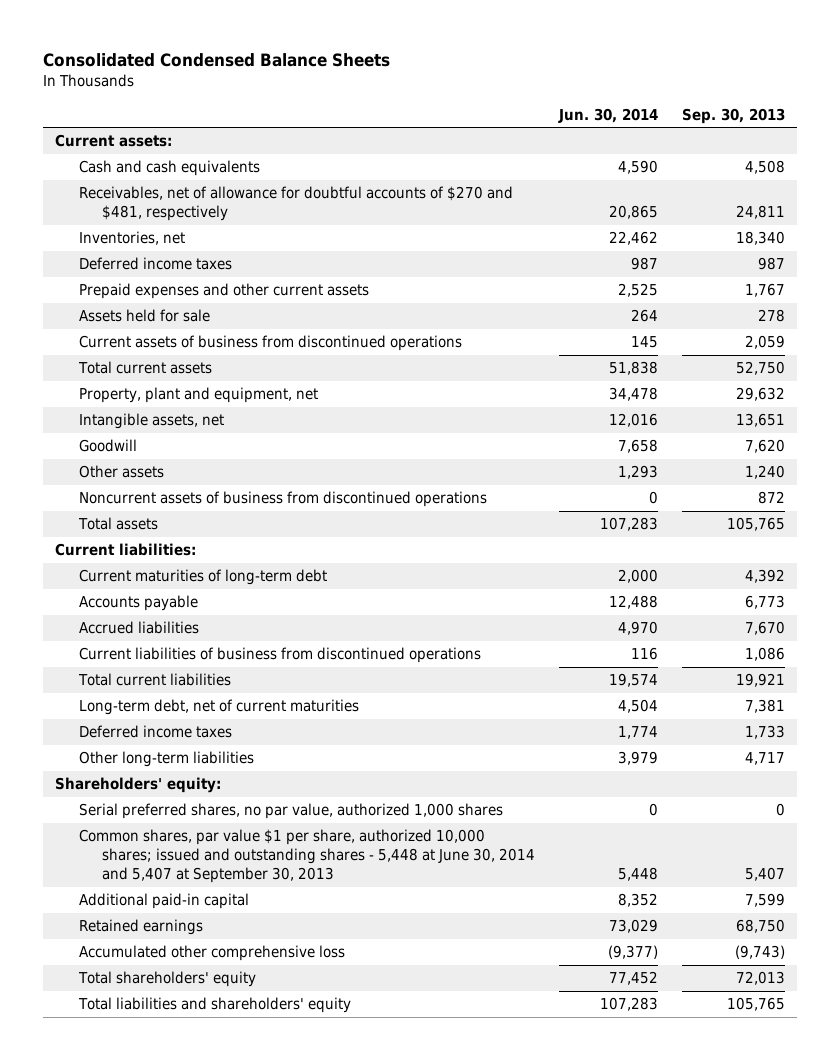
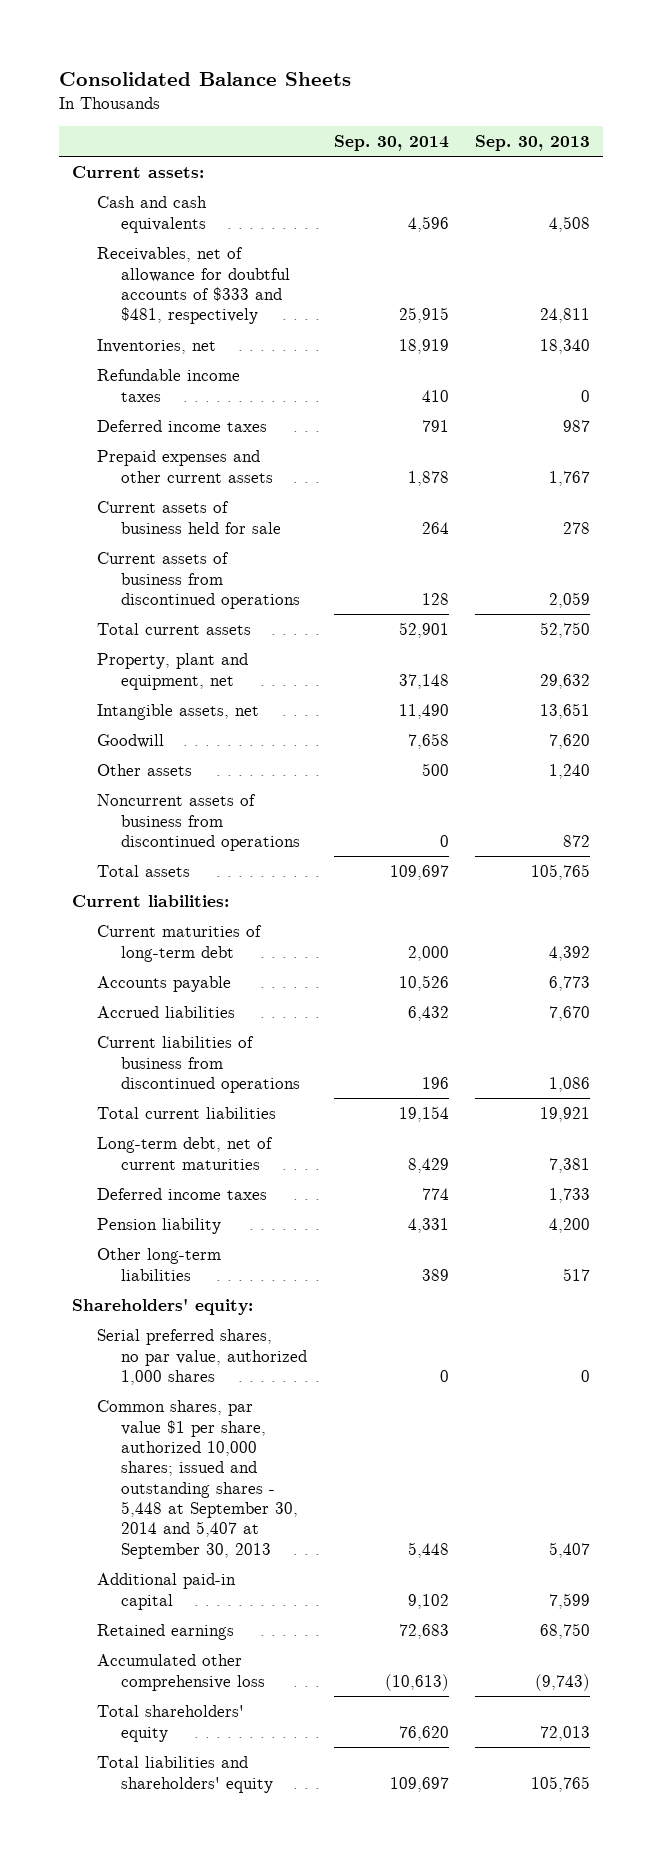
[43,53,391,68] Consolidated Condensed Balance Sheets -> [59,71,352,86] Consolidated Balance Sheets
[558,107,659,123] Jun. 30, 2014 -> none
none -> [333,134,449,151] Sep. 30, 2014
[78,186,513,222] Receivables, net of allowance for doubtful accounts of $270 and $481, respectively -> [96,247,291,325] Receivables, net of allowance for doubtful accounts of $333 and $481, respectively
none -> [96,369,240,402] Refundable income taxes
[78,309,210,323] Assets held for sale -> [96,501,282,534] Current assets of business held for sale
none -> [96,1218,221,1235] Pension liability
[744,752,785,766] 4,717 -> [563,1267,591,1281] 517
[78,829,536,884] Common shares, par value $1 per share, authorized 10,000 shares; issued and outstanding shares - 5,448 at June 30, 2014 and 5,407 at September 30, 2013 -> [96,1400,299,1559] Common shares, par value $1 per share, authorized 10,000 shares; issued and outstanding shares - 5,448 at September 30, 2014 and 5,407 at September 30, 2013

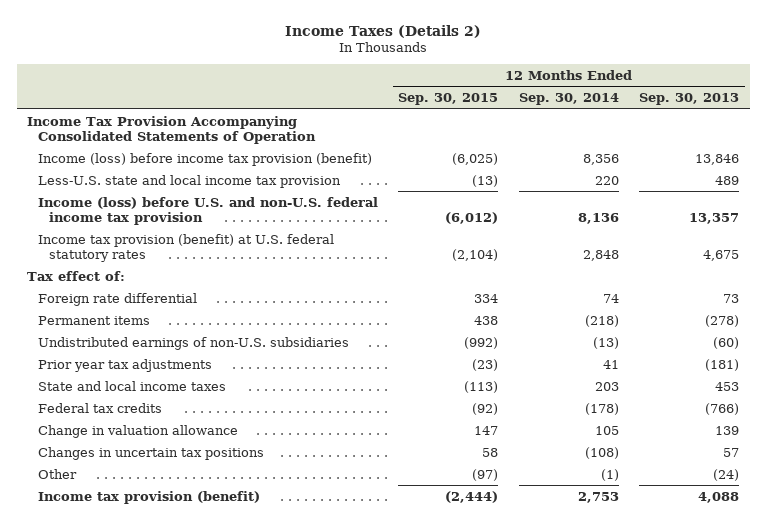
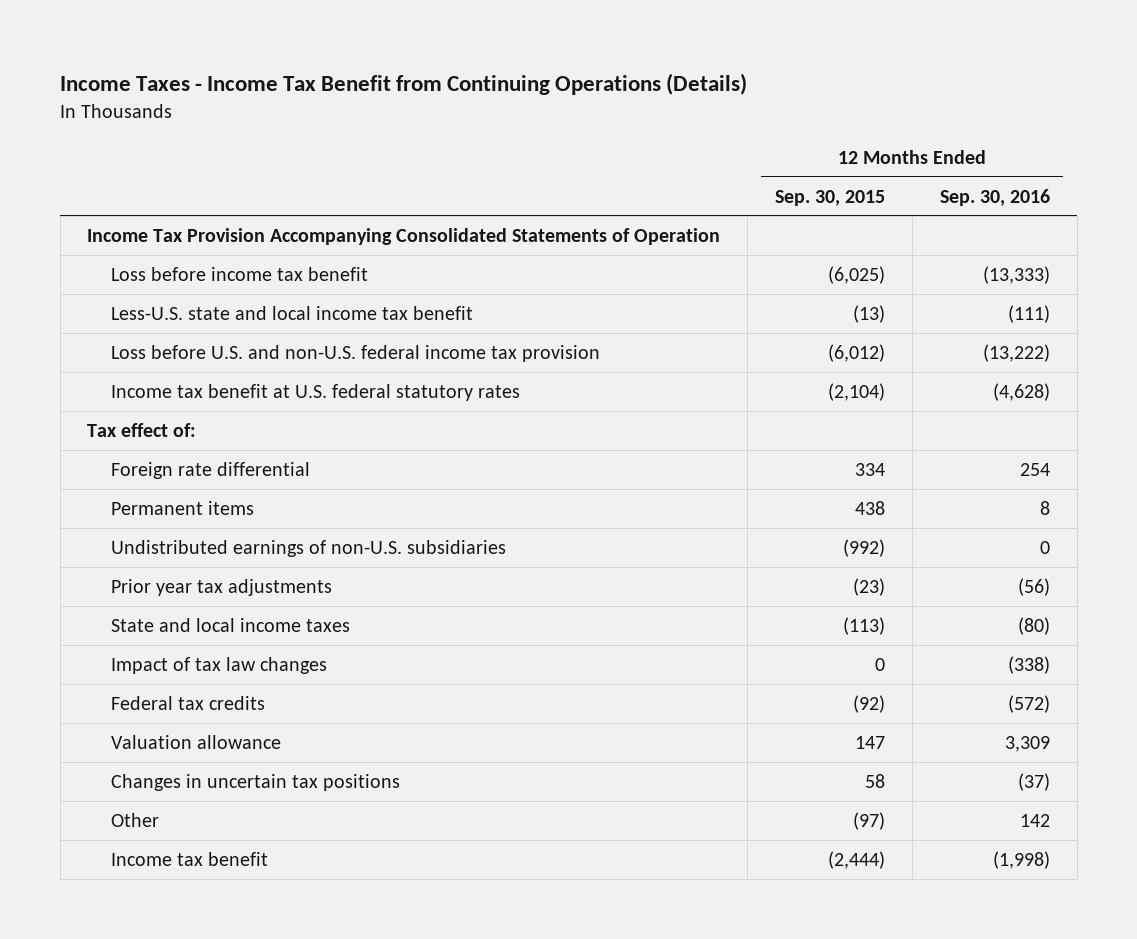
[285,24,482,38] Income Taxes (Details 2) -> [60,73,748,96] Income Taxes - Income Tax Benefit from Continuing Operations (Details)
[518,93,619,106] Sep. 30, 2014 -> none
[639,93,740,106] Sep. 30, 2013 -> none
none -> [939,188,1050,206] Sep. 30, 2016
[37,152,372,166] Income (loss) before income tax provision (benefit) -> [111,266,369,281] Loss before income tax benefit
[37,174,341,188] Less-U.S. state and local income tax provision -> [111,305,474,320] Less-U.S. state and local income tax benefit
[37,196,378,225] Income (loss) before U.S. and non-U.S. federal income tax provision -> [111,344,601,362] Loss before U.S. and non-U.S. federal income tax provision
[37,233,334,262] Income tax provision (benefit) at U.S. federal statutory rates -> [111,383,521,401] Income tax benefit at U.S. federal statutory rates
none -> [111,656,328,674] Impact of tax law changes
[37,424,238,438] Change in valuation allowance -> [111,734,282,749] Valuation allowance
[37,490,260,504] Income tax provision (benefit) -> [111,851,269,866] Income tax benefit

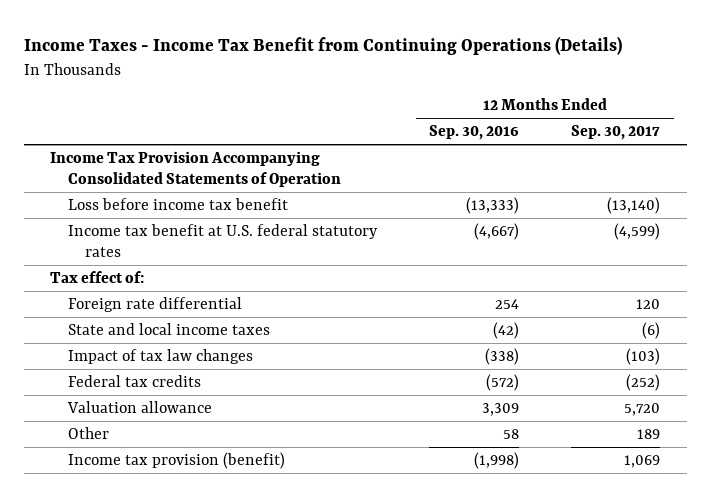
[775,189,886,206] Sep. 30, 2015 -> none
none -> [571,125,661,141] Sep. 30, 2017
[111,305,474,320] Less-U.S. state and local income tax benefit -> none
[111,344,601,362] Loss before U.S. and non-U.S. federal income tax provision -> none
[992,382,1050,401] (4,628) -> [473,222,519,240] (4,667)
[111,500,255,515] Permanent items -> none
[111,539,507,557] Undistributed earnings of non-U.S. subsidiaries -> none
[111,578,333,596] Prior year tax adjustments -> none
[1017,616,1050,635] (80) -> [492,321,519,339] (42)
[111,773,401,791] Changes in uncertain tax positions -> none
[1019,813,1050,827] 142 -> [502,428,519,439] 58
[111,851,269,866] Income tax benefit -> [67,451,285,469] Income tax provision (benefit)

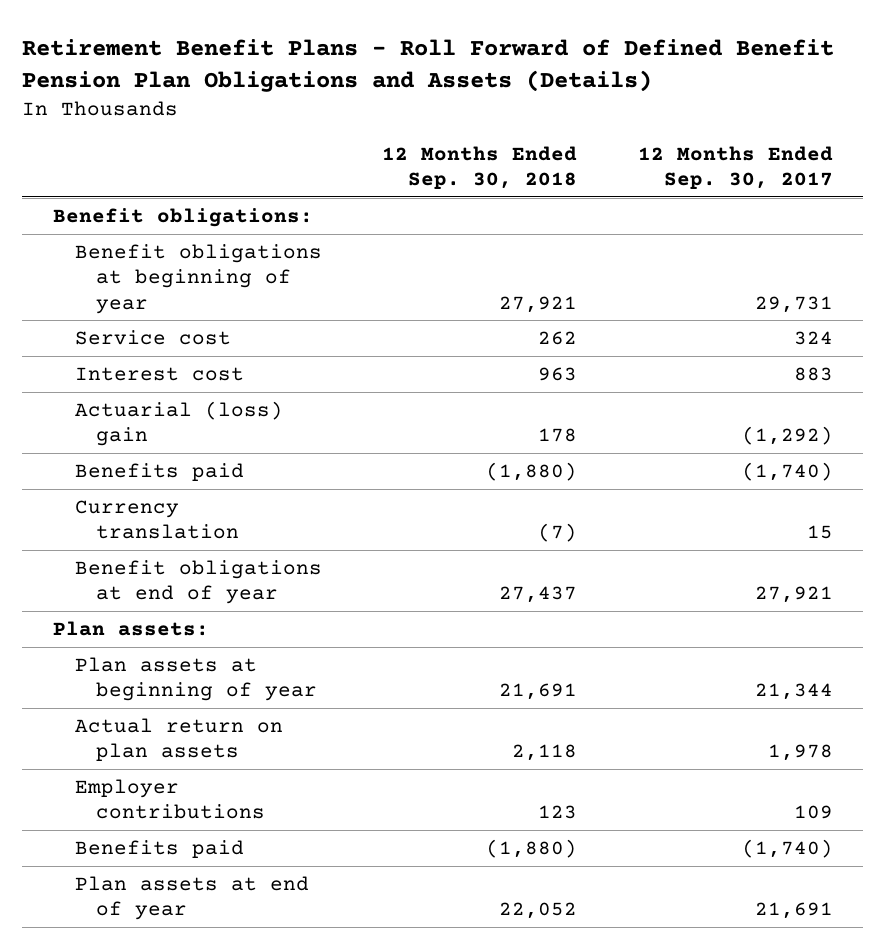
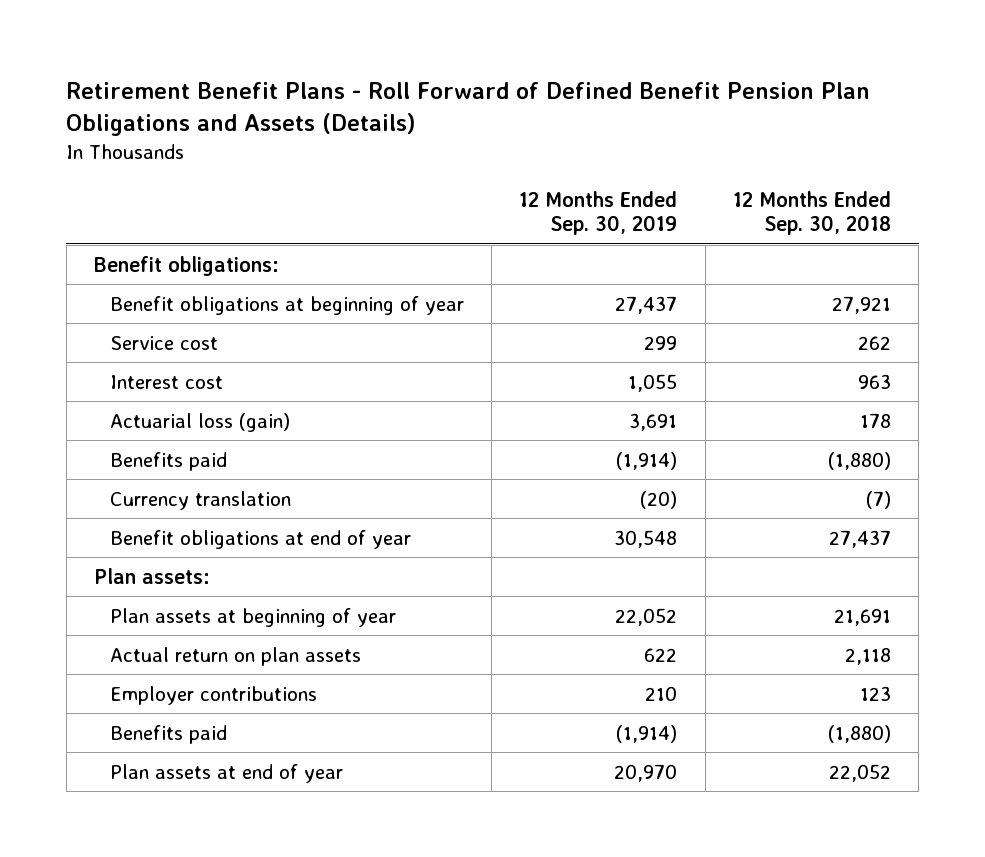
[637,145,833,190] 12 Months Ended Sep. 30, 2017 -> none
none -> [519,190,678,236] 12 Months Ended Sep. 30, 2019
[74,400,283,447] Actuarial (loss) gain -> [110,412,291,432] Actuarial loss (gain)

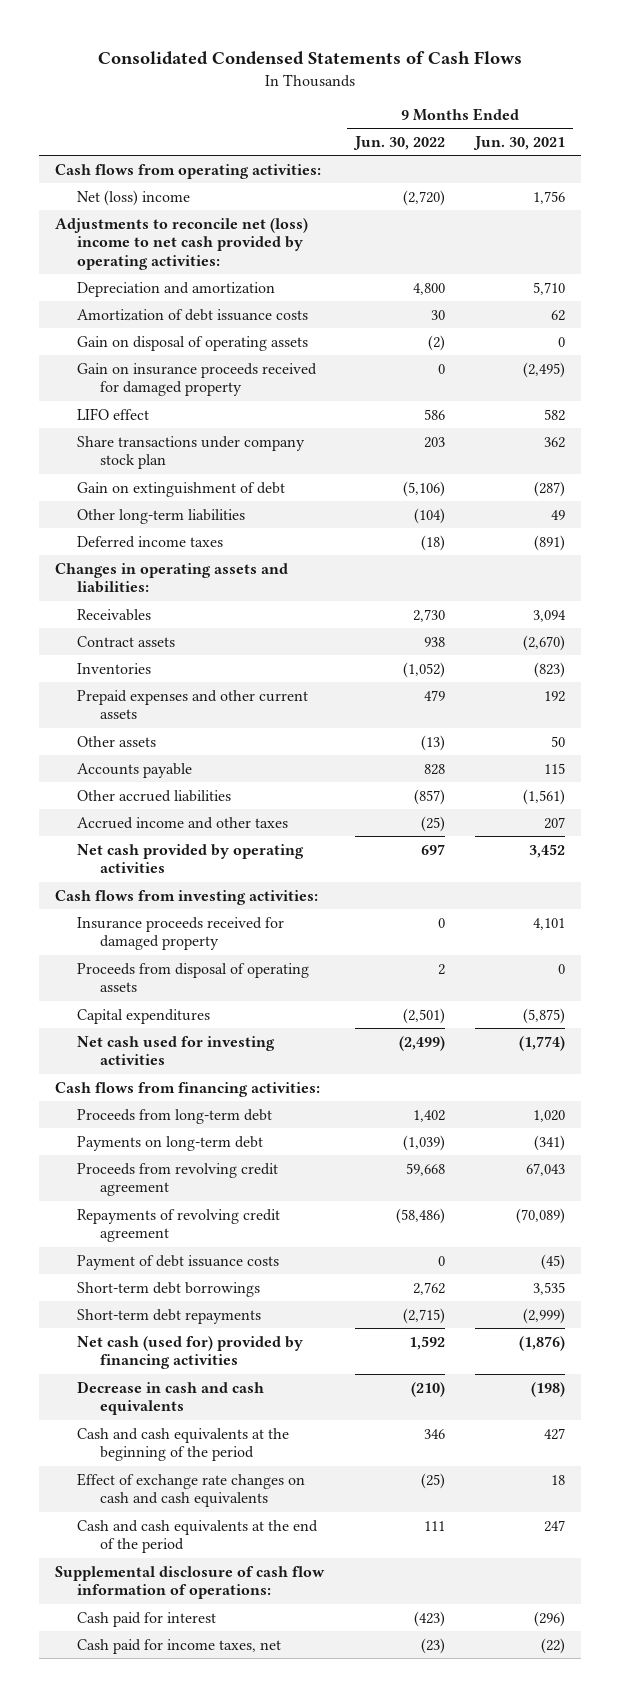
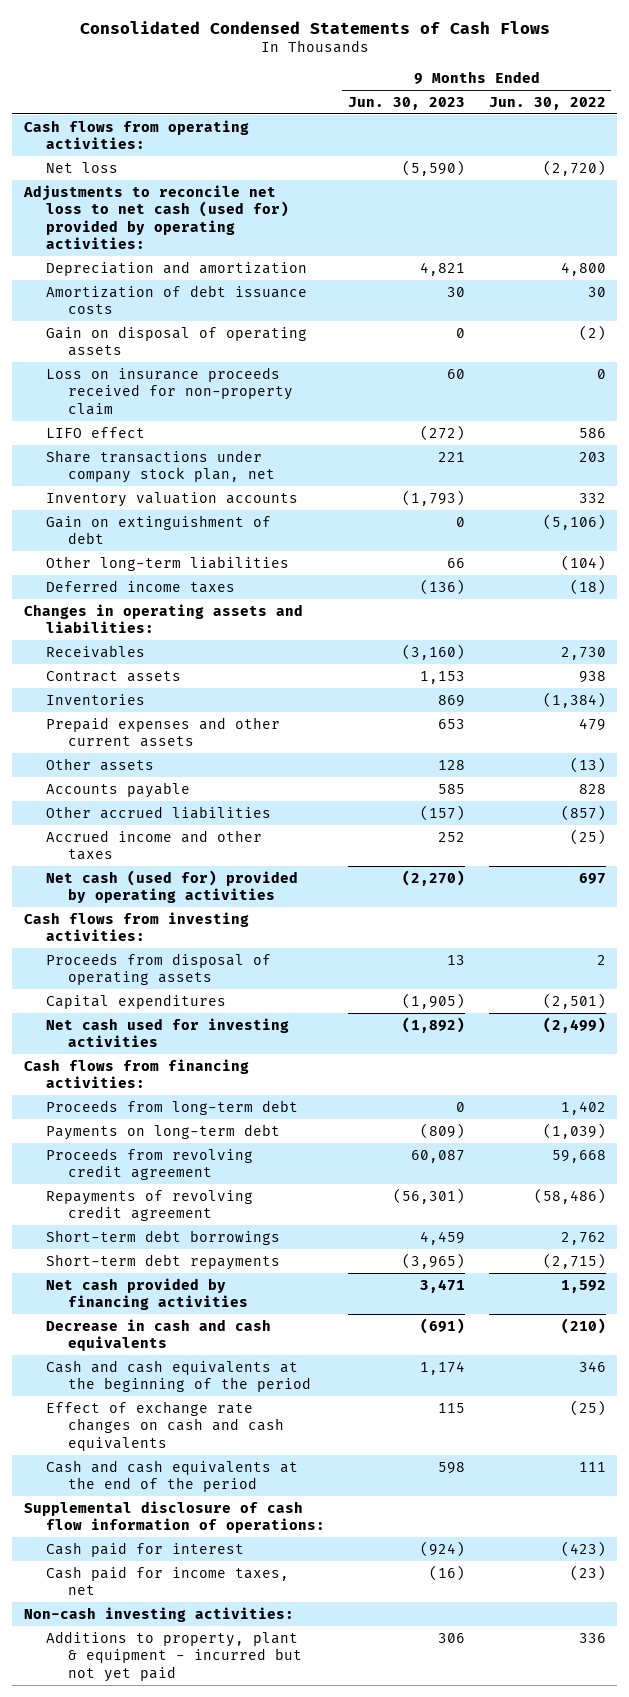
[473,135,566,150] Jun. 30, 2021 -> none
none -> [348,96,466,110] Jun. 30, 2023
[77,189,191,206] Net (loss) income -> [45,161,118,173] Net loss
[54,217,308,271] Adjustments to reconcile net (loss) income to net cash provided by operating activities: -> [22,184,289,250] Adjustments to reconcile net loss to net cash (used for) provided by operating activities:
[77,362,318,397] Gain on insurance proceeds received for damaged property -> [45,366,293,415] Loss on insurance proceeds received for non-property claim
[77,435,306,470] Share transactions under company stock plan -> [45,449,275,484] Share transactions under company stock plan, net
none -> [45,491,298,507] Inventory valuation accounts
[402,661,445,678] (1,052) -> [542,691,606,708] (1,384)
[77,843,305,874] Net cash provided by operating activities -> [45,869,298,904] Net cash (used for) provided by operating activities
[77,916,285,951] Insurance proceeds received for damaged property -> none
[77,1254,280,1270] Payment of debt issuance costs -> none
[77,1335,304,1370] Net cash (used for) provided by financing activities -> [45,1277,248,1311] Net cash provided by financing activities
none -> [23,1606,294,1622] Non-cash investing activities:
none -> [45,1630,302,1682] Additions to property, plant & equipment - incurred but not yet paid

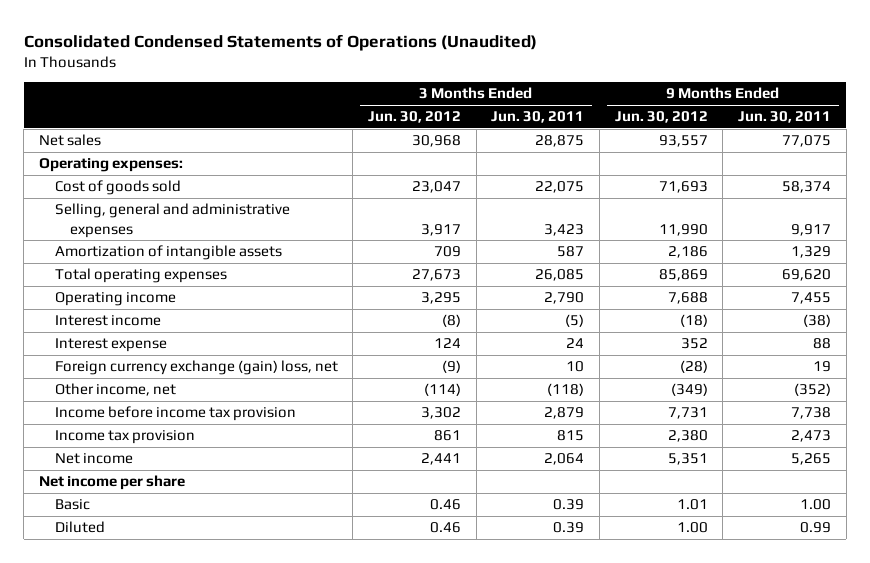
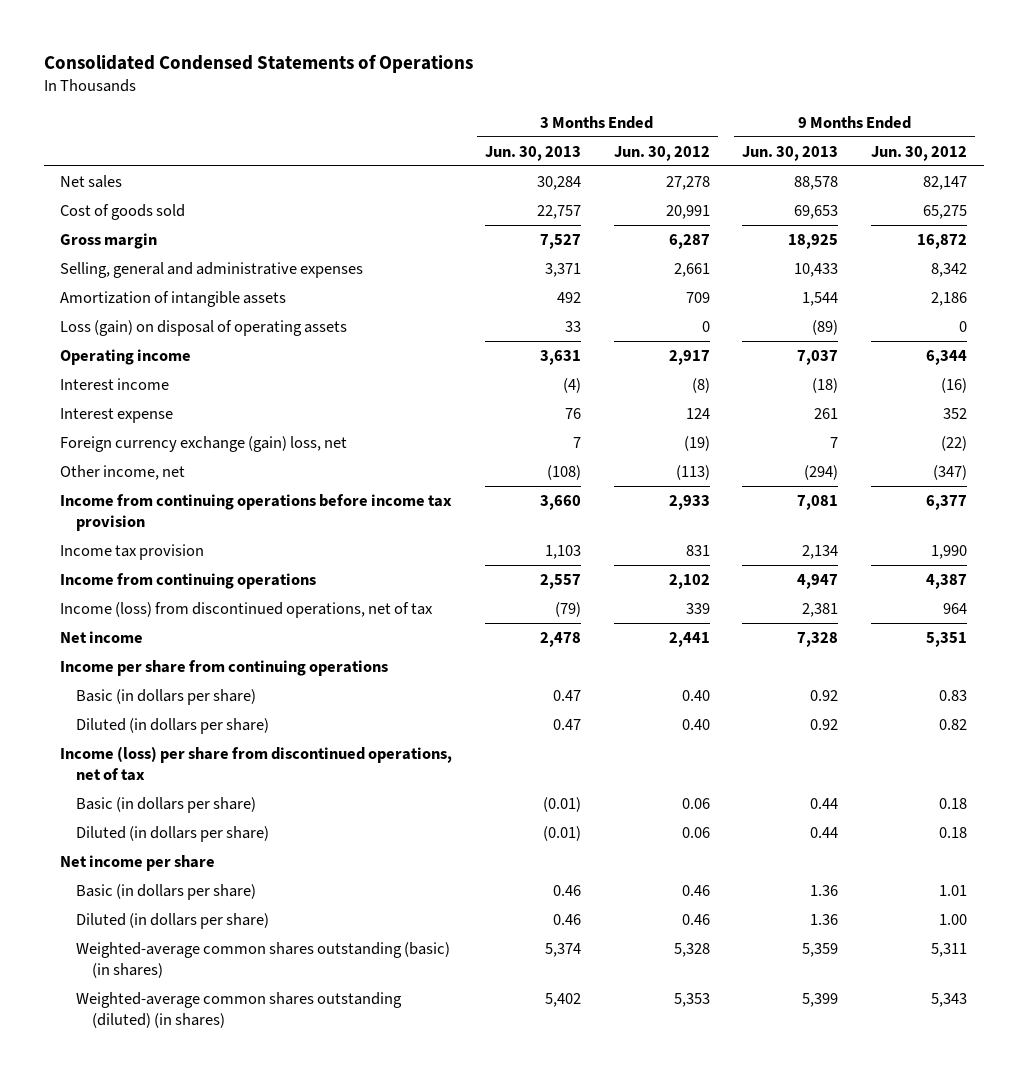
[23,34,537,52] Consolidated Condensed Statements of Operations (Unaudited) -> [43,54,473,74] Consolidated Condensed Statements of Operations
[491,111,585,124] Jun. 30, 2011 -> none
[738,111,832,124] Jun. 30, 2011 -> none
none -> [485,145,582,161] Jun. 30, 2013
none -> [742,145,839,161] Jun. 30, 2013
[38,158,183,173] Operating expenses: -> none
[411,135,461,148] 30,968 -> [665,175,710,190] 27,278
[658,135,708,148] 93,557 -> [923,175,968,190] 82,147
[411,181,461,194] 23,047 -> [665,204,710,219] 20,991
[658,181,708,194] 71,693 -> [923,204,968,219] 65,275
none -> [60,232,158,249] Gross margin
[420,223,461,236] 3,917 -> [673,262,710,277] 2,661
[658,223,708,236] 11,990 -> [931,262,968,277] 8,342
[54,268,227,284] Total operating expenses -> none
none -> [60,319,348,336] Loss (gain) on disposal of operating assets
[420,292,461,305] 3,295 -> [668,349,710,365] 2,917
[667,292,708,305] 7,688 -> [926,349,968,365] 6,344
[679,314,708,328] (18) -> [941,377,968,393] (16)
[441,360,461,374] (9) -> [683,435,710,451] (19)
[679,360,708,374] (28) -> [941,435,968,451] (22)
[423,383,461,397] (114) -> [675,464,710,480] (113)
[670,383,708,397] (349) -> [933,464,968,480] (347)
[54,406,296,422] Income before income tax provision -> [60,493,453,531] Income from continuing operations before income tax provision
[420,407,461,420] 3,302 -> [668,494,710,510] 2,933
[667,407,708,420] 7,731 -> [926,494,968,510] 6,377
[433,430,461,442] 861 -> [685,544,710,556] 831
[667,430,708,443] 2,380 -> [931,544,968,559] 1,990
none -> [60,572,317,589] Income from continuing operations
none -> [60,601,434,618] Income (loss) from discontinued operations, net of tax
none -> [60,659,389,676] Income per share from continuing operations
none -> [76,688,257,705] Basic (in dollars per share)
none -> [76,717,270,734] Diluted (in dollars per share)
none -> [60,745,453,781] Income (loss) per share from discontinued operations, net of tax
none -> [76,796,257,813] Basic (in dollars per share)
none -> [76,825,270,842] Diluted (in dollars per share)
[54,499,90,511] Basic -> [76,883,257,900] Basic (in dollars per share)
[54,521,105,534] Diluted -> [76,912,270,929] Diluted (in dollars per share)
none -> [76,941,451,978] Weighted-average common shares outstanding (basic) (in shares)
none -> [76,991,403,1028] Weighted-average common shares outstanding (diluted) (in shares)

